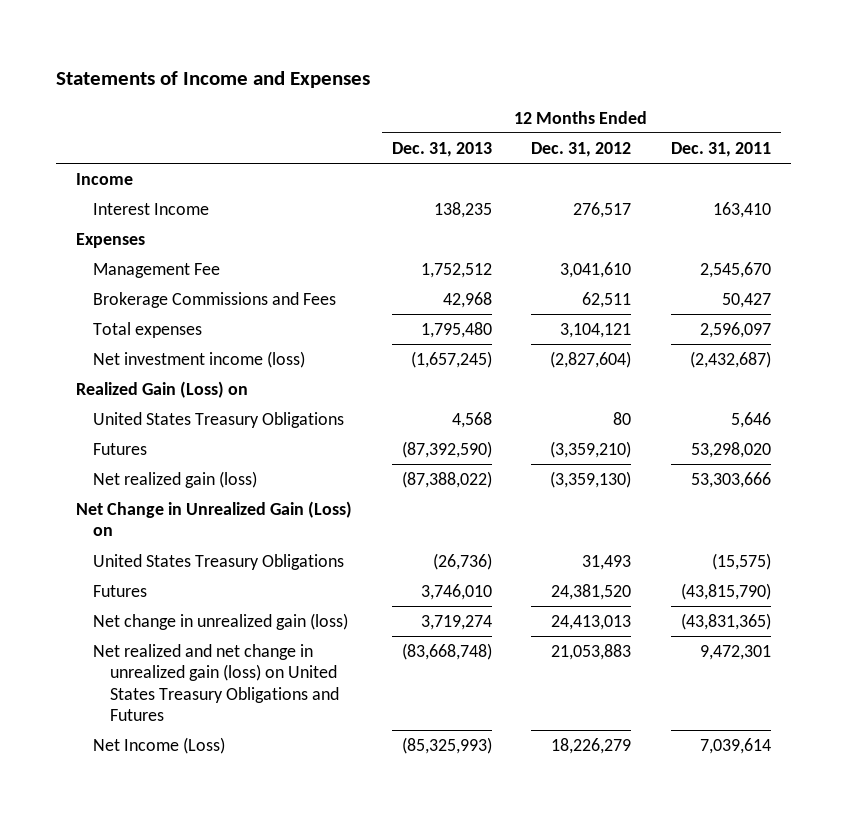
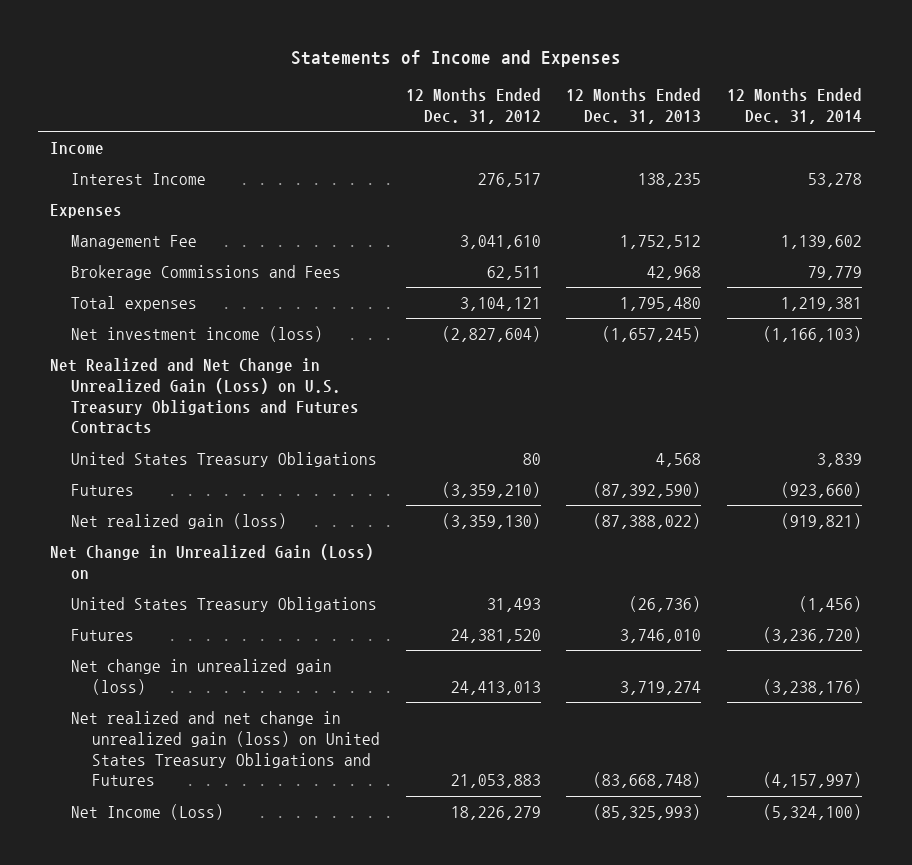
[671,141,772,157] Dec. 31, 2011 -> none
none -> [727,88,863,124] 12 Months Ended Dec. 31, 2014
[76,381,249,399] Realized Gain (Loss) on -> [50,357,360,435] Net Realized and Net Change in Unrealized Gain (Loss) on U.S. Treasury Obligations and Futures Contracts

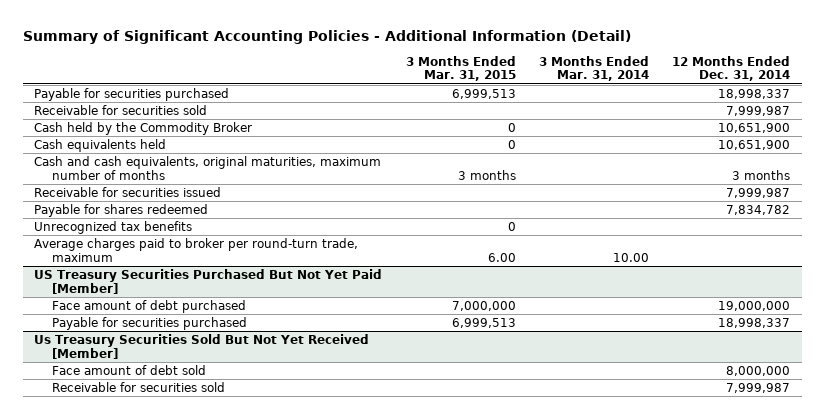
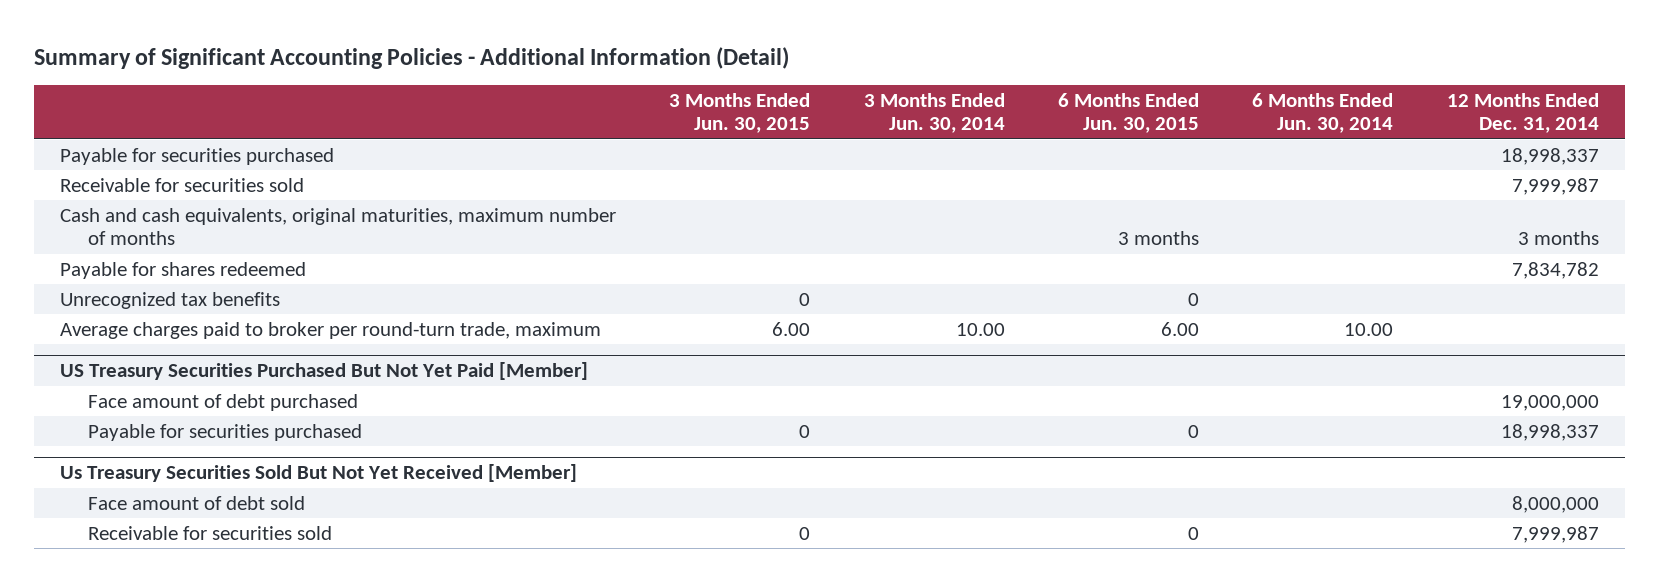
[405,55,516,82] 3 Months Ended Mar. 31, 2015 -> none
[539,55,650,82] 3 Months Ended Mar. 31, 2014 -> none
none -> [669,93,811,134] 3 Months Ended Jun. 30, 2015
none -> [863,93,1005,134] 3 Months Ended Jun. 30, 2014
none -> [1058,93,1200,134] 6 Months Ended Jun. 30, 2015
none -> [1252,93,1394,134] 6 Months Ended Jun. 30, 2014
[34,121,253,135] Cash held by the Commodity Broker -> none
[34,138,167,152] Cash equivalents held -> none
[34,186,222,197] Receivable for securities issued -> none

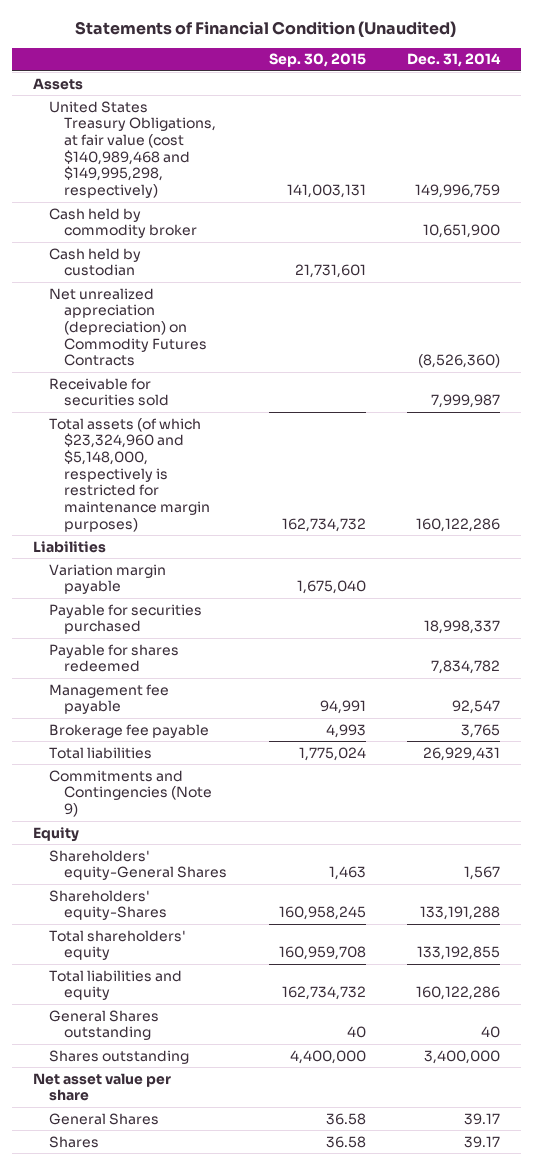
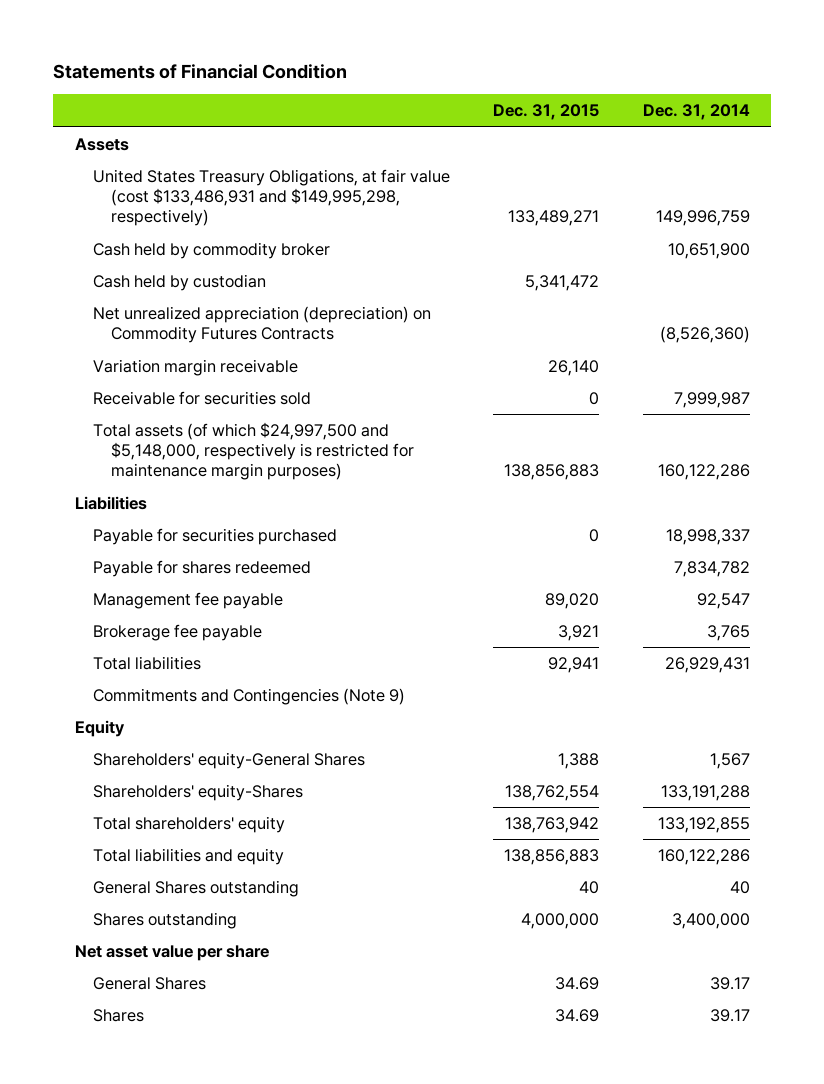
[75,20,457,37] Statements of Financial Condition (Unaudited) -> [52,64,347,80] Statements of Financial Condition
[268,53,366,68] Sep. 30, 2015 -> none
none -> [493,104,600,121] Dec. 31, 2015
[48,100,217,198] United States Treasury Obligations, at fair value (cost $140,989,468 and $149,995,298, respectively) -> [92,169,450,227] United States Treasury Obligations, at fair value (cost $133,486,931 and $149,995,298, respectively)
none -> [92,359,298,377] Variation margin receivable
[48,417,211,532] Total assets (of which $23,324,960 and $5,148,000, respectively is restricted for maintenance margin purposes) -> [92,422,414,481] Total assets (of which $24,997,500 and $5,148,000, respectively is restricted for maintenance margin purposes)
[48,563,166,595] Variation margin payable -> none

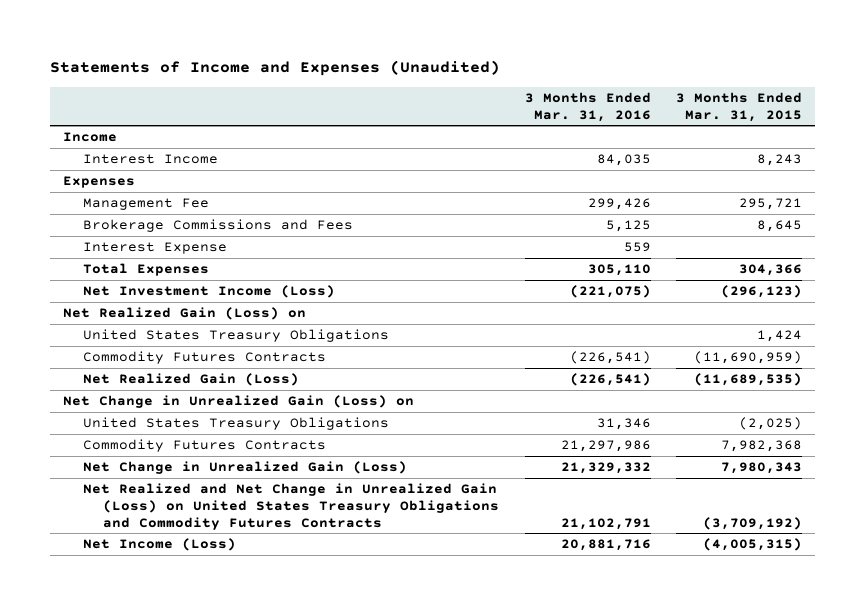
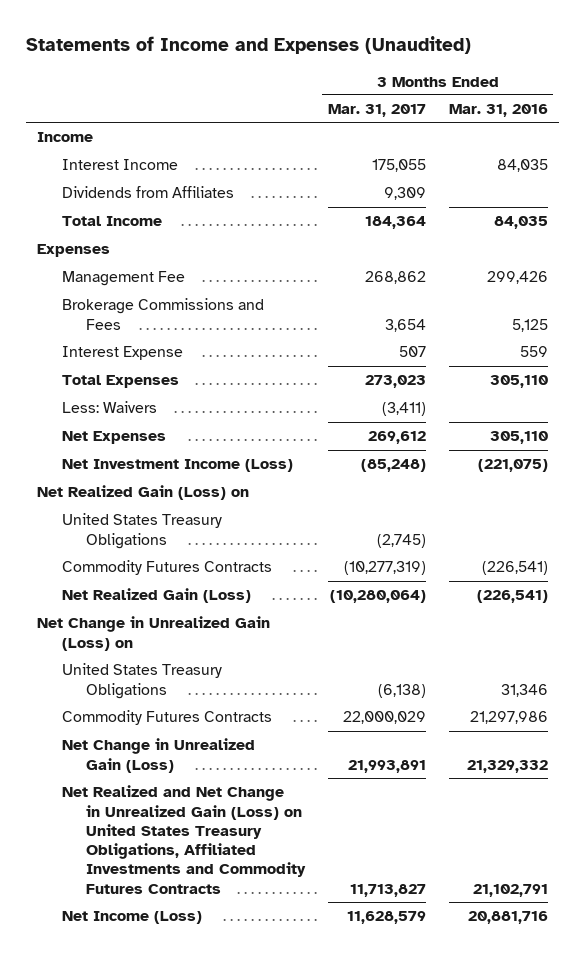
[676,92,803,122] 3 Months Ended Mar. 31, 2015 -> none
none -> [327,104,426,118] Mar. 31, 2017
none -> [61,186,234,199] Dividends from Affiliates
none -> [61,216,162,227] Total Income
none -> [61,401,157,414] Less: Waivers
none -> [61,431,166,445] Net Expenses
[82,483,499,530] Net Realized and Net Change in Unrealized Gain (Loss) on United States Treasury Obligations and Commodity Futures Contracts -> [61,785,307,894] Net Realized and Net Change in Unrealized Gain (Loss) on United States Treasury Obligations, Affiliated Investments and Commodity Futures Contracts

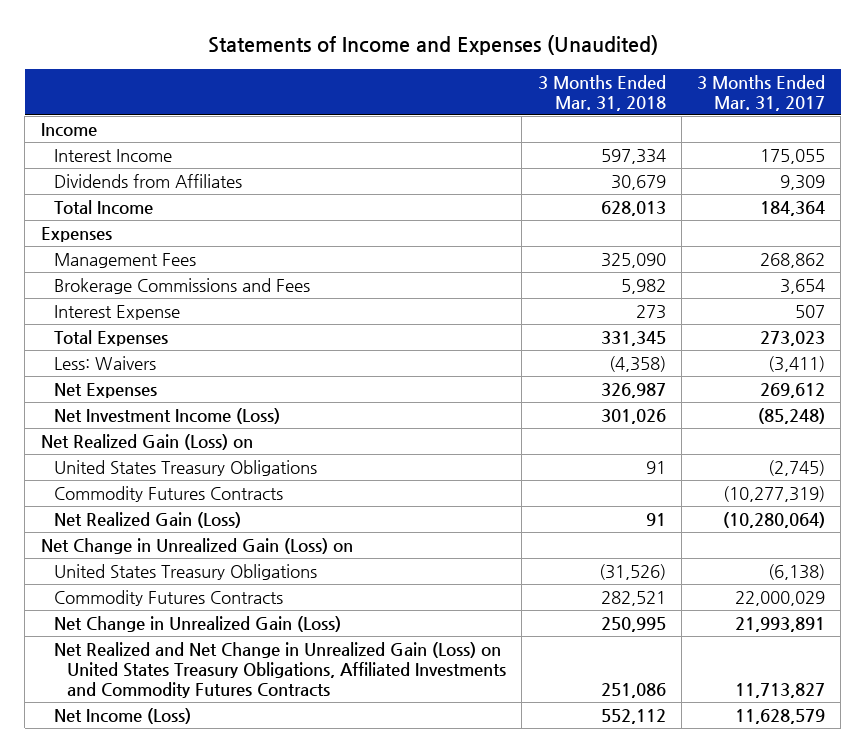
[448,104,548,118] Mar. 31, 2016 -> none
none -> [537,74,666,111] 3 Months Ended Mar. 31, 2018
[61,271,185,287] Management Fee -> [53,253,196,269] Management Fees

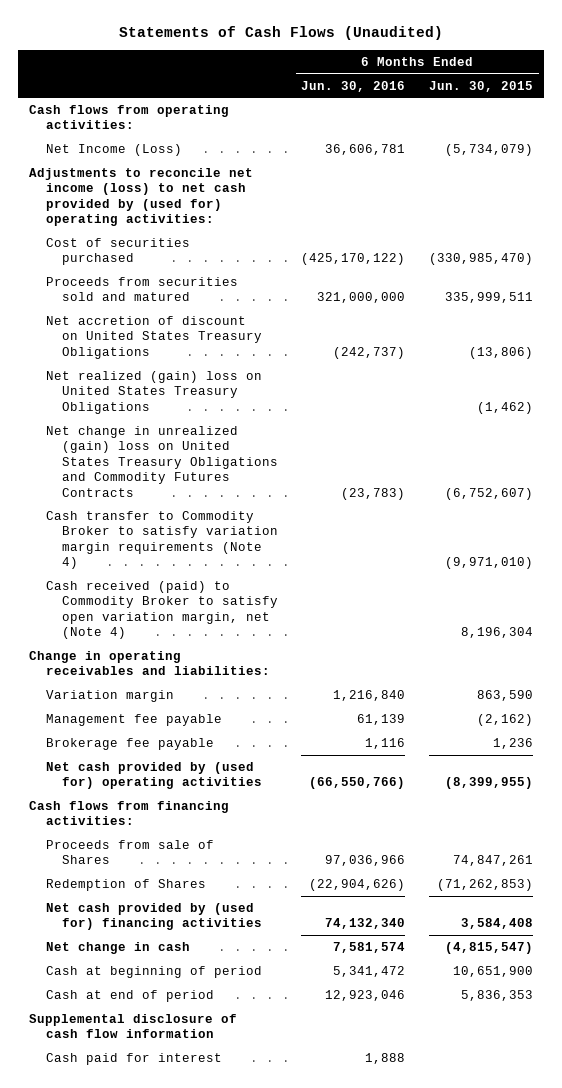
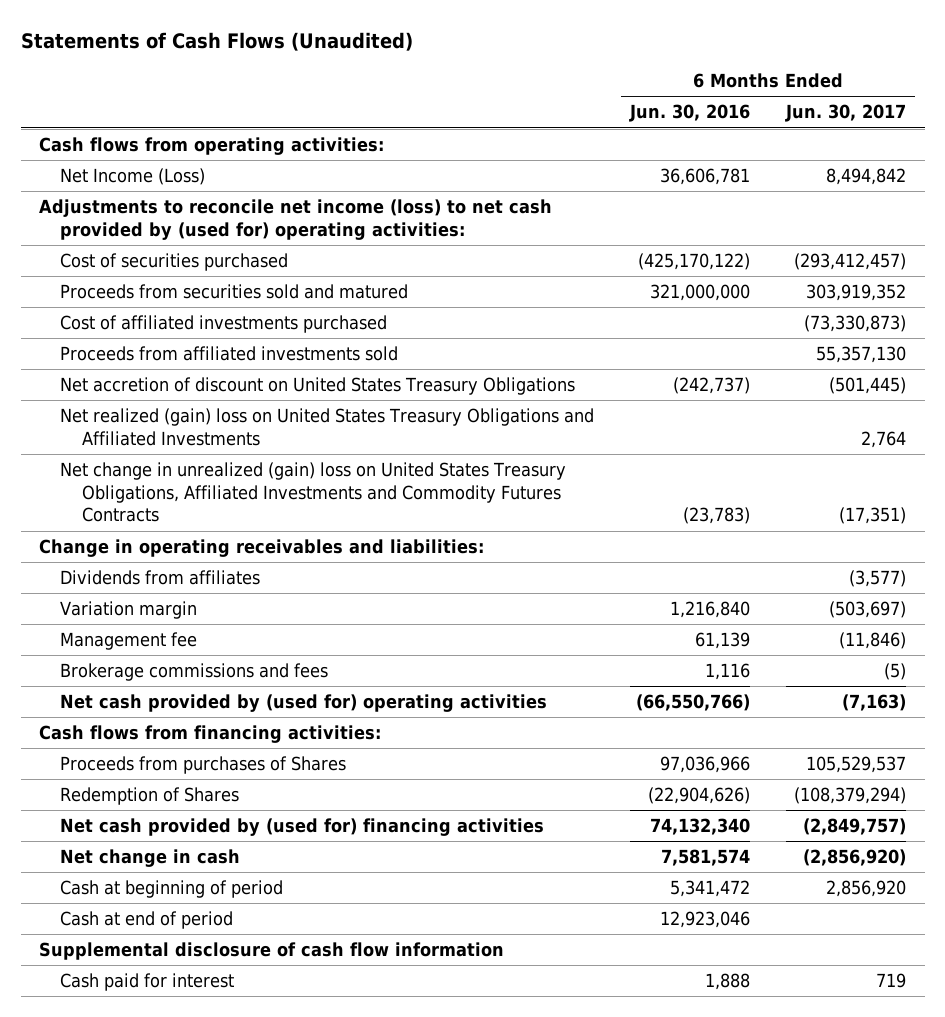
[428,80,533,92] Jun. 30, 2015 -> none
none -> [785,104,907,123] Jun. 30, 2017
none -> [60,314,388,333] Cost of affiliated investments purchased
none -> [60,345,399,361] Proceeds from affiliated investments sold
[45,511,279,570] Cash transfer to Commodity Broker to satisfy variation margin requirements (Note 4) -> none
[45,581,279,640] Cash received (paid) to Commodity Broker to satisfy open variation margin, net (Note 4) -> none
[45,371,262,414] Net realized (gain) loss on United States Treasury Obligations -> [60,407,595,446] Net realized (gain) loss on United States Treasury Obligations and Affiliated Investments
[45,426,279,497] Net change in unrealized (gain) loss on United States Treasury Obligations and Commodity Futures Contracts -> [60,461,567,523] Net change in unrealized (gain) loss on United States Treasury Obligations, Affiliated Investments and Commodity Futures Contracts
none -> [60,569,261,585] Dividends from affiliates
[45,714,222,727] Management fee payable -> [60,631,198,650] Management fee
[45,738,214,751] Brokerage fee payable -> [60,662,329,681] Brokerage commissions and fees
[45,840,214,865] Proceeds from sale of Shares -> [60,755,347,774] Proceeds from purchases of Shares

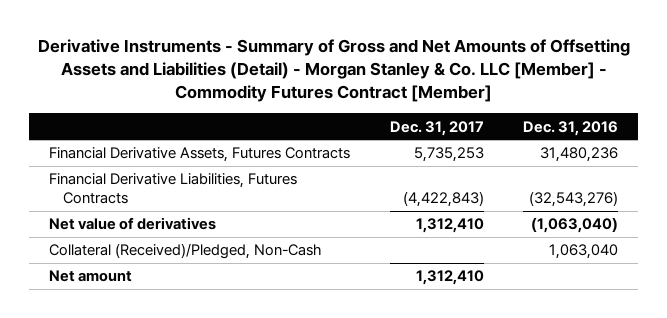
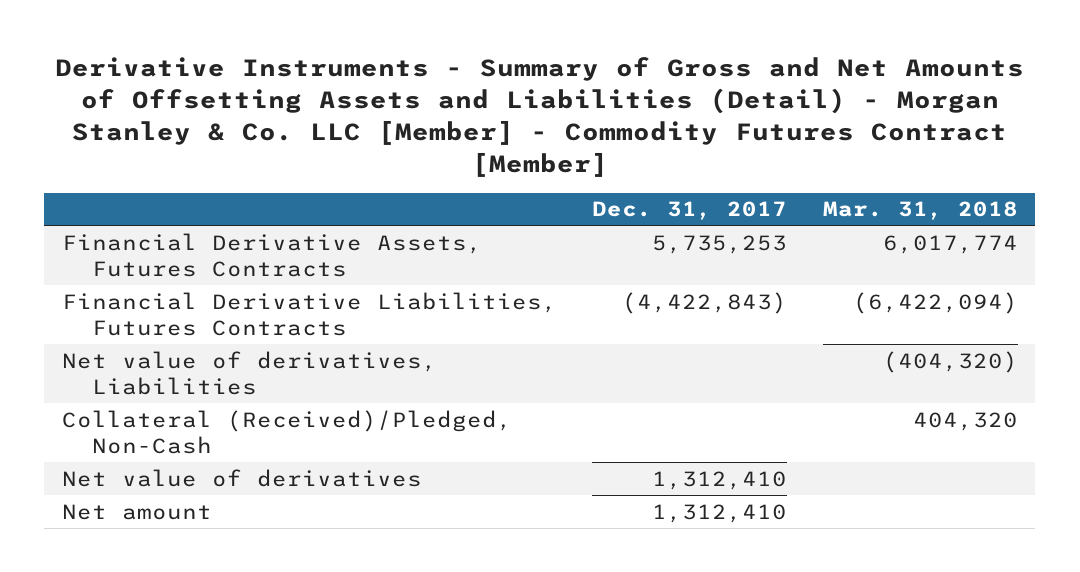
[523,120,619,136] Dec. 31, 2016 -> none
none -> [822,201,1018,221] Mar. 31, 2018
none -> [62,350,438,396] Net value of derivatives, Liabilities
[49,217,217,231] Net value of derivatives -> [62,468,423,487] Net value of derivatives

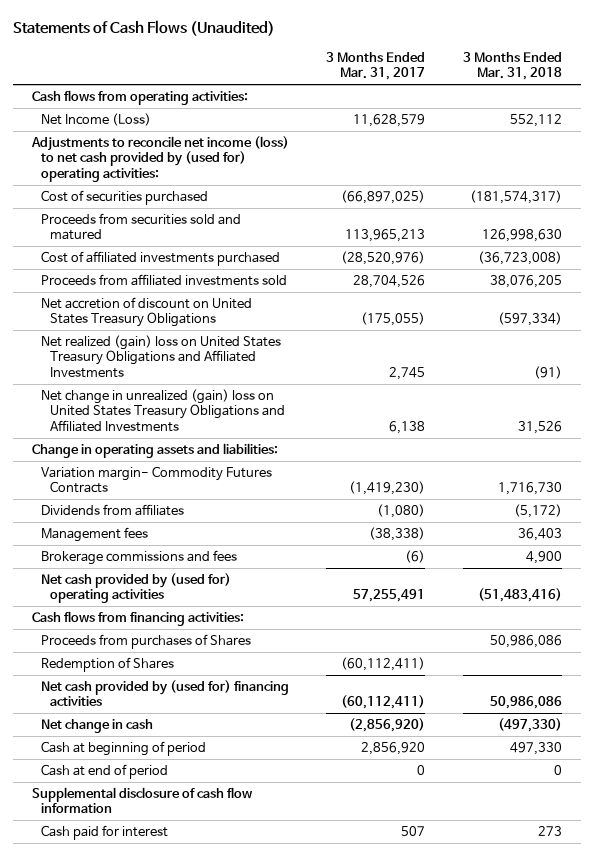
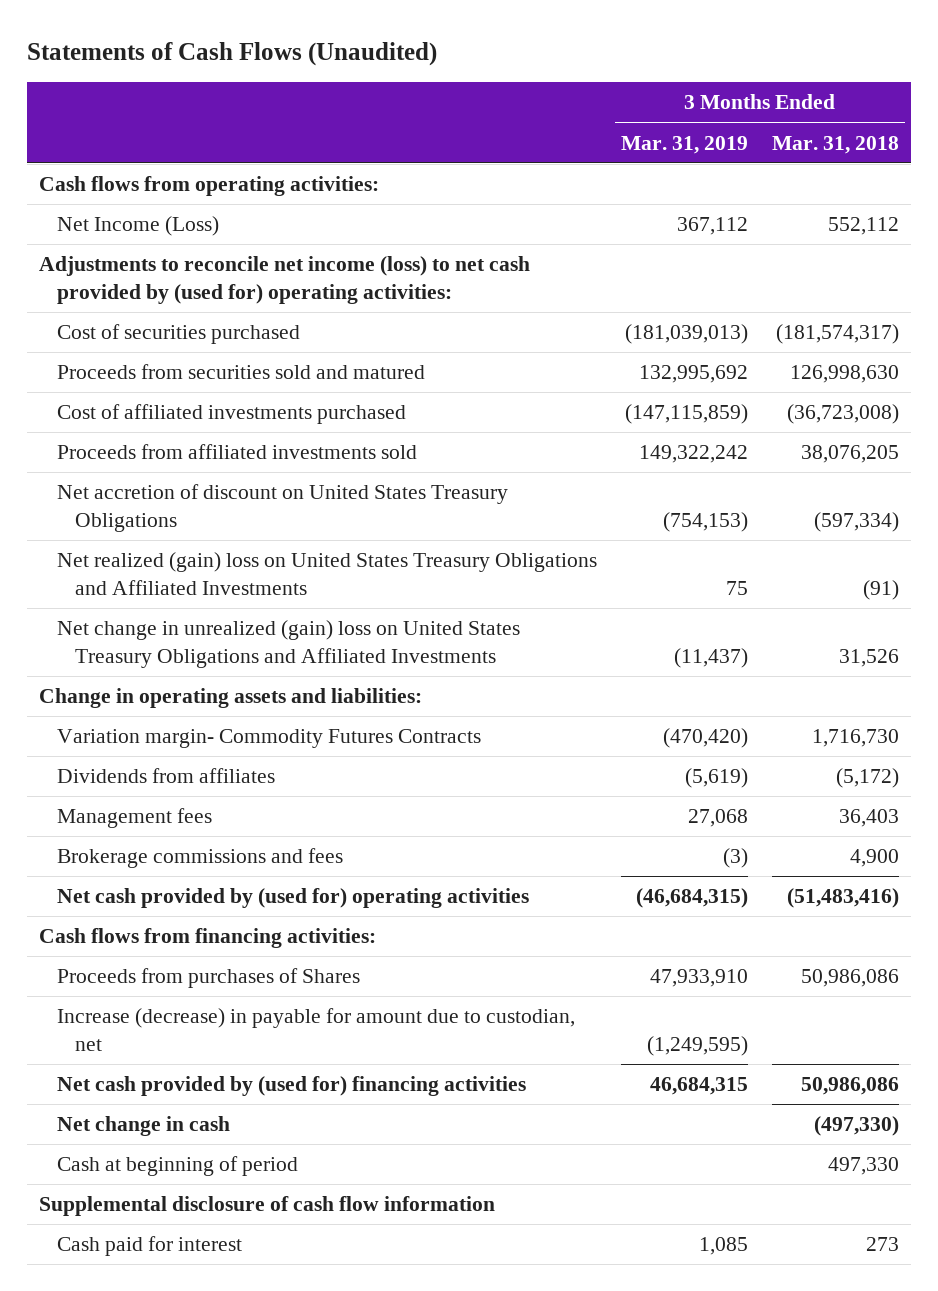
[326,52,426,81] 3 Months Ended Mar. 31, 2017 -> none
none -> [620,135,748,154] Mar. 31, 2019
[40,657,174,673] Redemption of Shares -> none
none -> [56,1008,575,1052] Increase (decrease) in payable for amount due to custodian, net
[40,764,168,780] Cash at end of period -> none

